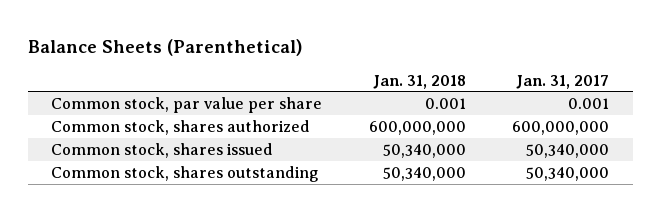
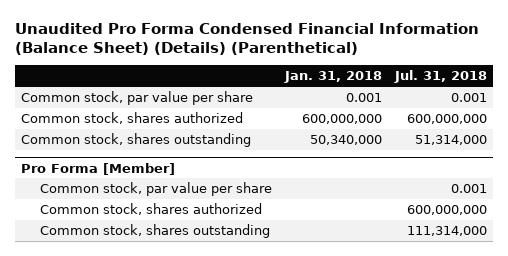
[28,38,304,56] Balance Sheets (Parenthetical) -> [14,22,479,56] Unaudited Pro Forma Condensed Financial Information (Balance Sheet) (Details) (Parenthetical)
[516,74,610,89] Jan. 31, 2017 -> none
none -> [393,70,487,84] Jul. 31, 2018
[51,142,274,158] Common stock, shares issued -> none
none -> [20,162,175,175] Pro Forma [Member]
none -> [40,181,273,196] Common stock, par value per share
none -> [40,202,263,215] Common stock, shares authorized
none -> [40,223,271,238] Common stock, shares outstanding

